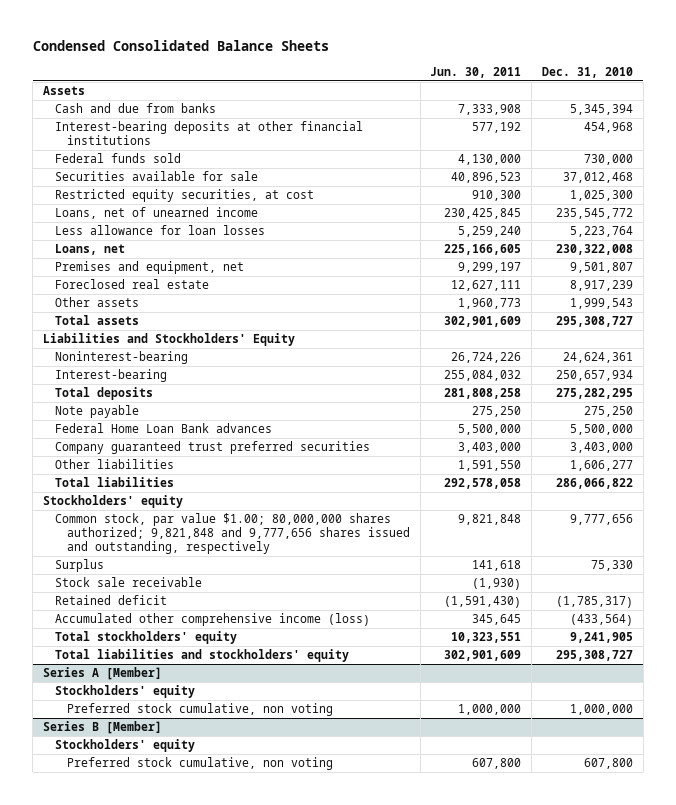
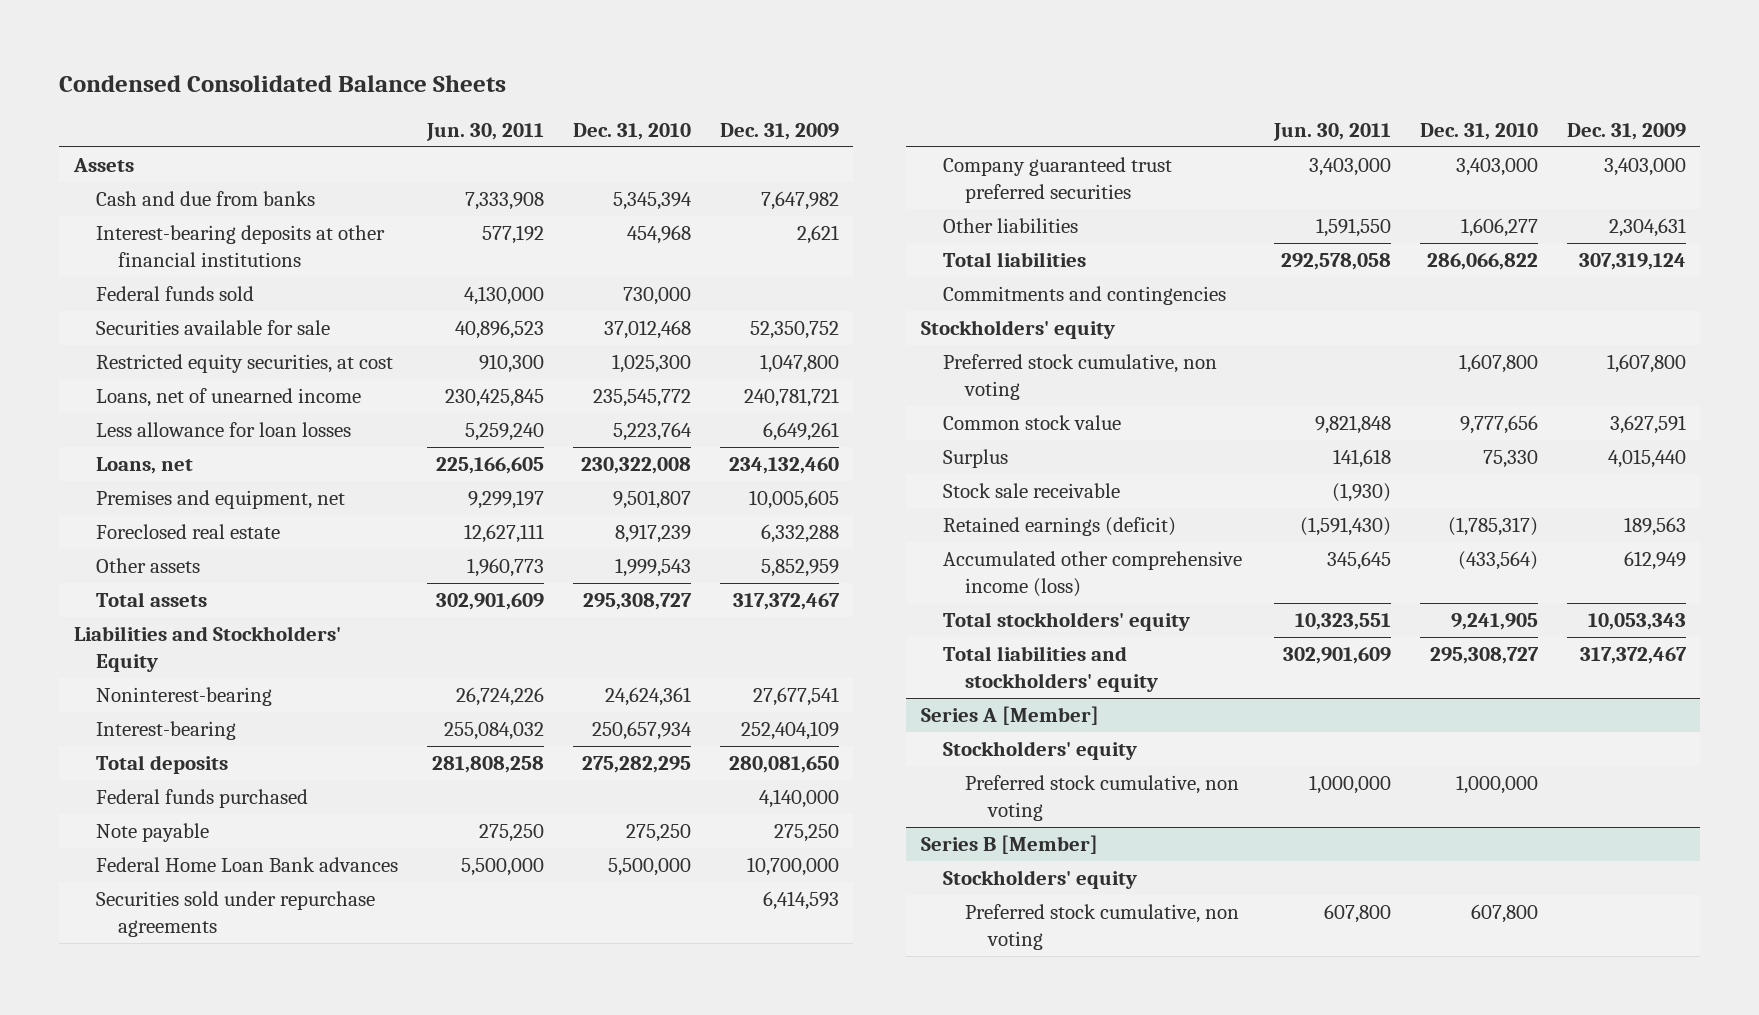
none -> [719,123,839,141] Dec. 31, 2009
none -> [95,789,308,809] Federal funds purchased
none -> [95,891,375,937] Securities sold under repurchase agreements
none -> [942,286,1226,306] Commitments and contingencies
none -> [942,354,1217,400] Preferred stock cumulative, non voting
[54,513,411,555] Common stock, par value $1.00; 80,000,000 shares authorized; 9,821,848 and 9,777,656 shares issued and outstanding, respectively -> [942,415,1121,431] Common stock value
[54,595,167,606] Retained deficit -> [942,517,1176,537] Retained earnings (deficit)

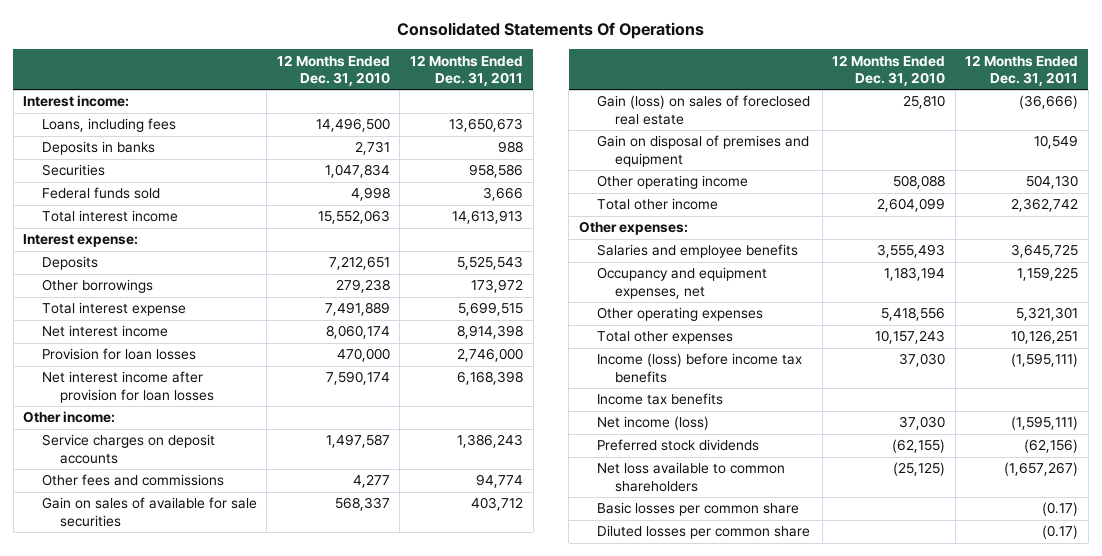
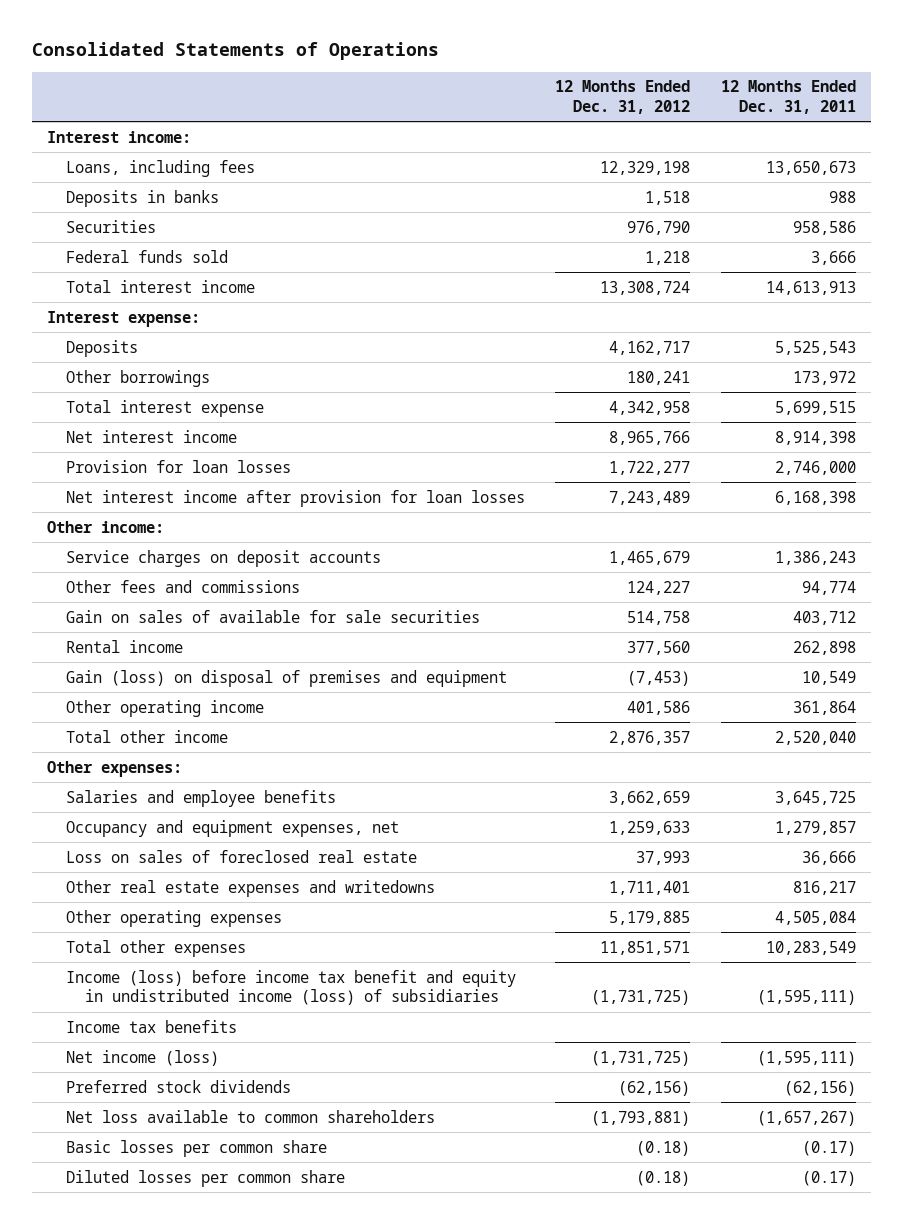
[396,22,704,40] Consolidated Statements Of Operations -> [31,42,439,61] Consolidated Statements of Operations
[276,54,390,87] 12 Months Ended Dec. 31, 2010 -> none
none -> [555,80,691,114] 12 Months Ended Dec. 31, 2012
[597,95,811,125] Gain (loss) on sales of foreclosed real estate -> none
none -> [65,639,183,653] Rental income
[597,135,810,167] Gain on disposal of premises and equipment -> [65,669,507,687] Gain (loss) on disposal of premises and equipment
[1026,175,1079,190] 504,130 -> [793,700,857,715] 361,864
[1011,198,1079,213] 2,362,742 -> [775,730,857,745] 2,520,040
[1017,267,1079,282] 1,159,225 -> [775,820,857,835] 1,279,857
none -> [65,849,417,863] Loss on sales of foreclosed real estate
none -> [65,879,435,897] Other real estate expenses and writedowns
[1016,307,1079,322] 5,321,301 -> [775,910,857,925] 4,505,084
[1011,330,1079,345] 10,126,251 -> [766,940,857,955] 10,283,549
[597,353,803,383] Income (loss) before income tax benefits -> [65,969,516,1006] Income (loss) before income tax benefit and equity in undistributed income (loss) of subsidiaries

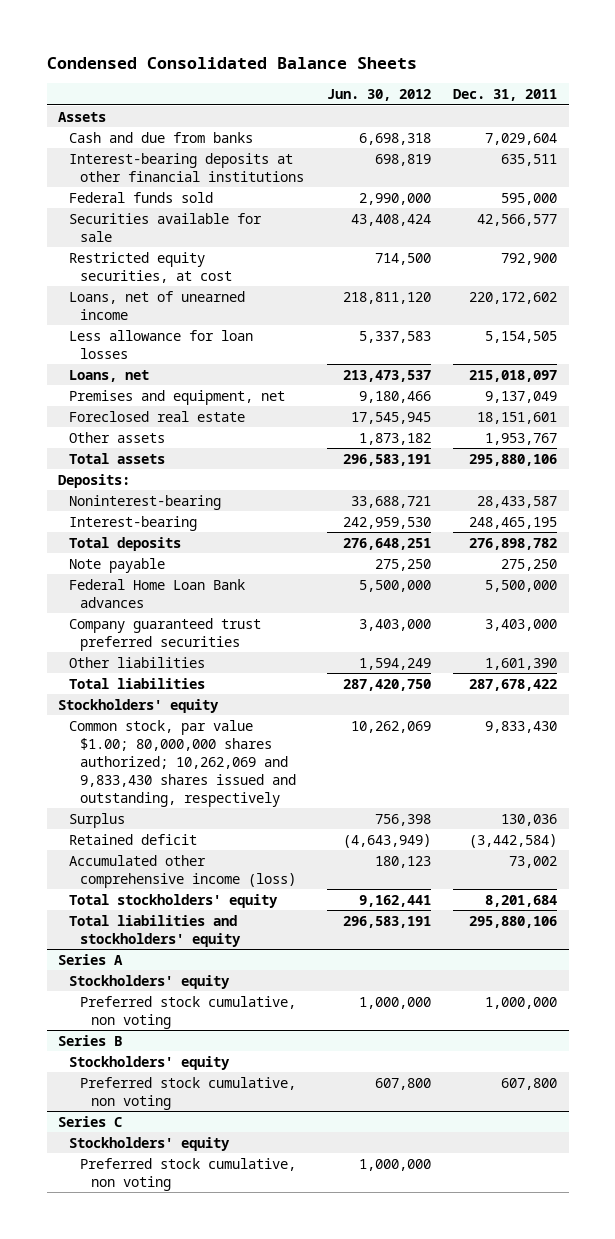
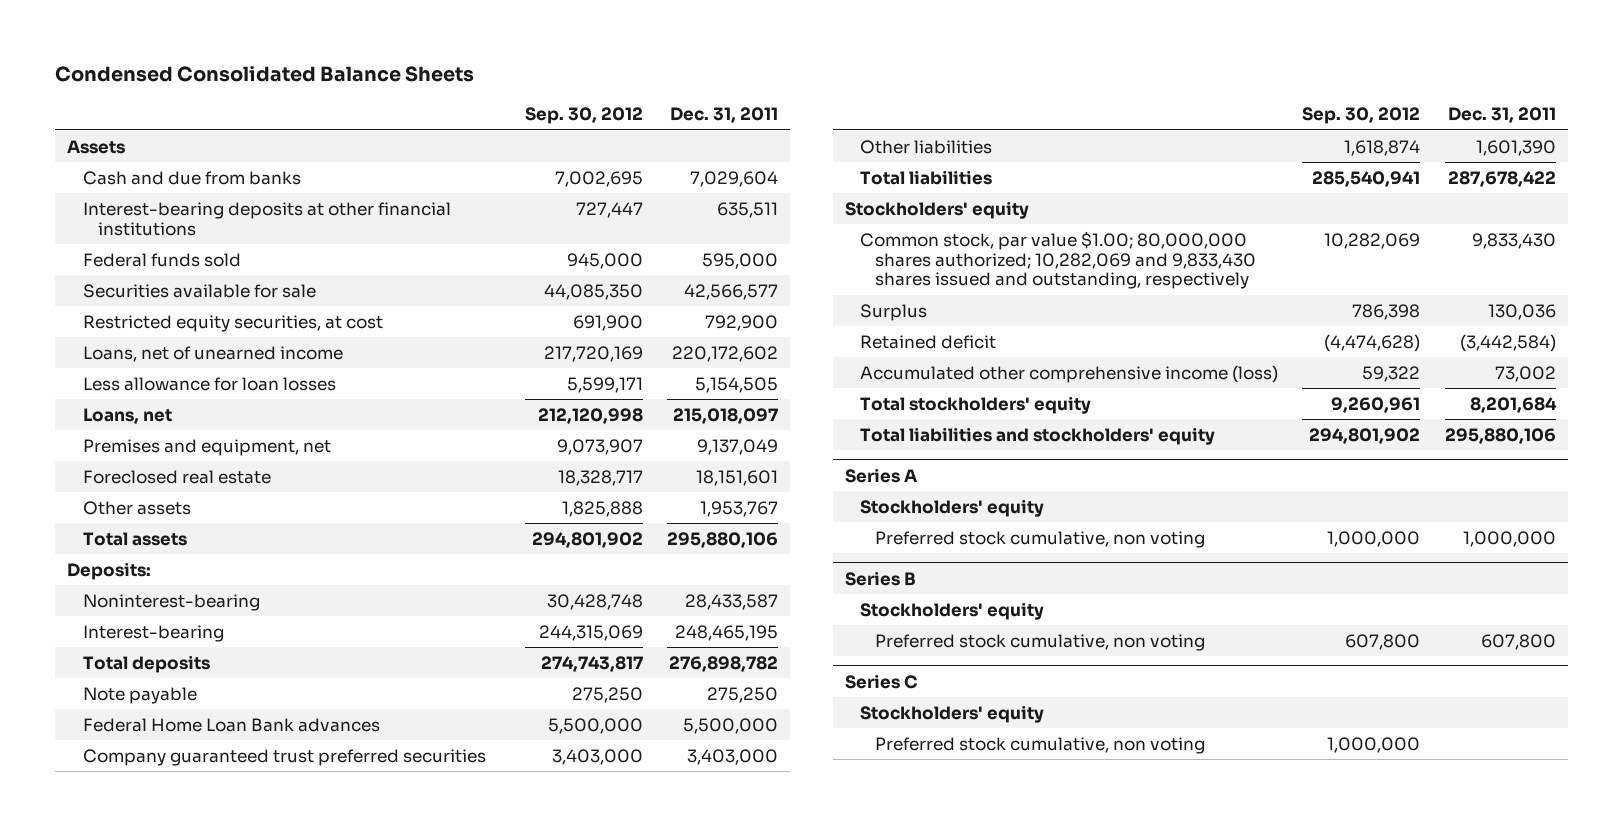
[326,88,431,101] Jun. 30, 2012 -> none
none -> [524,107,643,125] Sep. 30, 2012
[69,719,296,807] Common stock, par value $1.00; 80,000,000 shares authorized; 10,262,069 and 9,833,430 shares issued and outstanding, respectively -> [860,230,1257,290] Common stock, par value $1.00; 80,000,000 shares authorized; 10,282,069 and 9,833,430 shares issued and outstanding, respectively

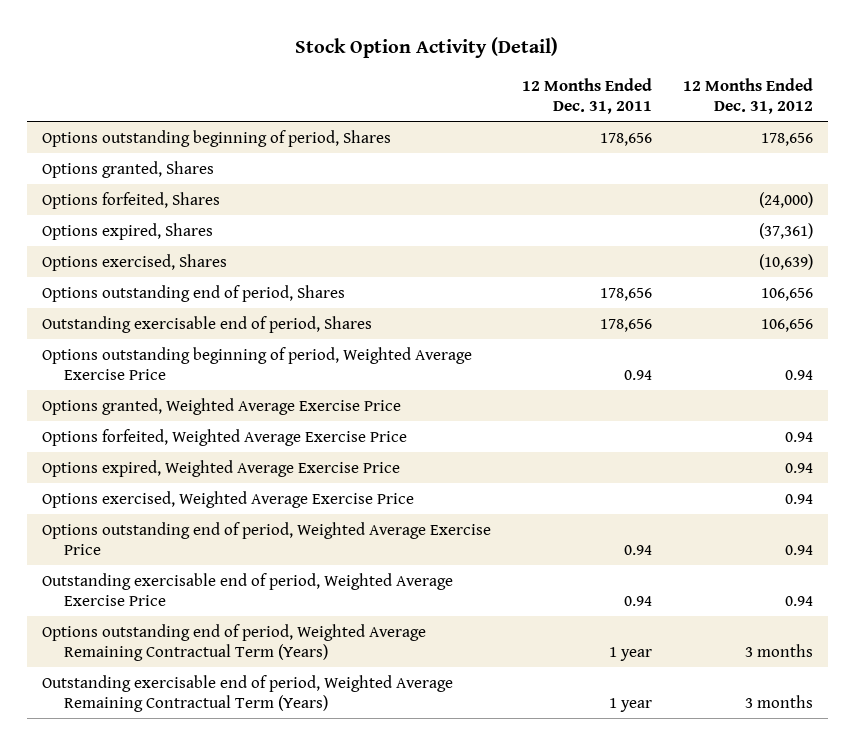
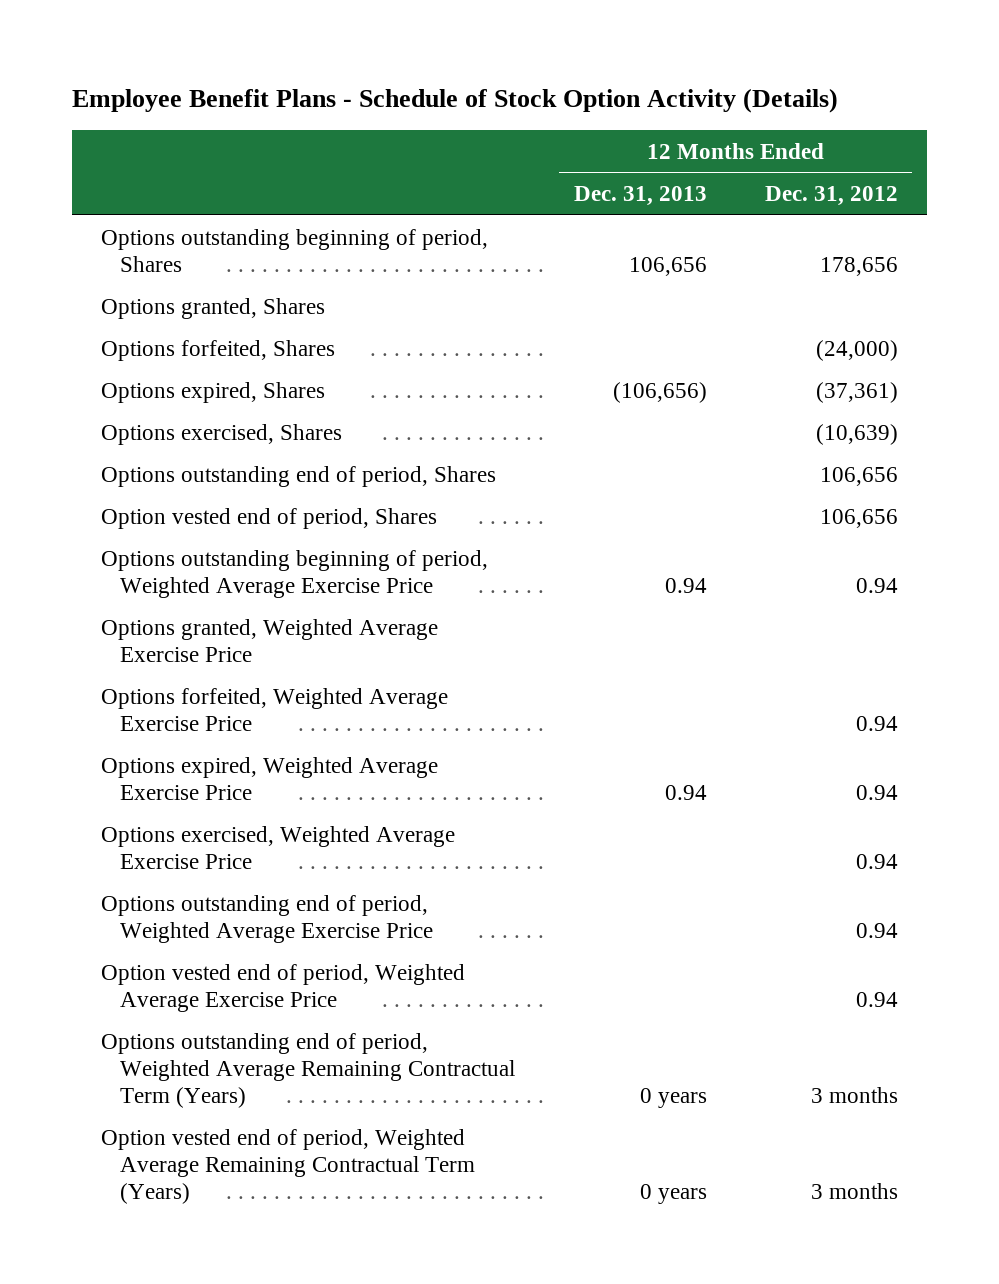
[295,37,559,59] Stock Option Activity (Detail) -> [72,88,839,114] Employee Benefit Plans - Schedule of Stock Option Activity (Details)
[521,77,652,114] 12 Months Ended Dec. 31, 2011 -> none
none -> [573,186,707,207] Dec. 31, 2013
[42,315,373,333] Outstanding exercisable end of period, Shares -> [101,507,438,529] Option vested end of period, Shares
[42,572,454,606] Outstanding exercisable end of period, Weighted Average Exercise Price -> [101,963,466,1012] Option vested end of period, Weighted Average Exercise Price
[42,674,454,712] Outstanding exercisable end of period, Weighted Average Remaining Contractual Term (Years) -> [101,1128,476,1204] Option vested end of period, Weighted Average Remaining Contractual Term (Years)

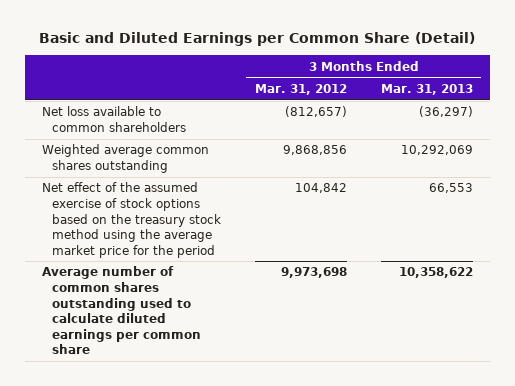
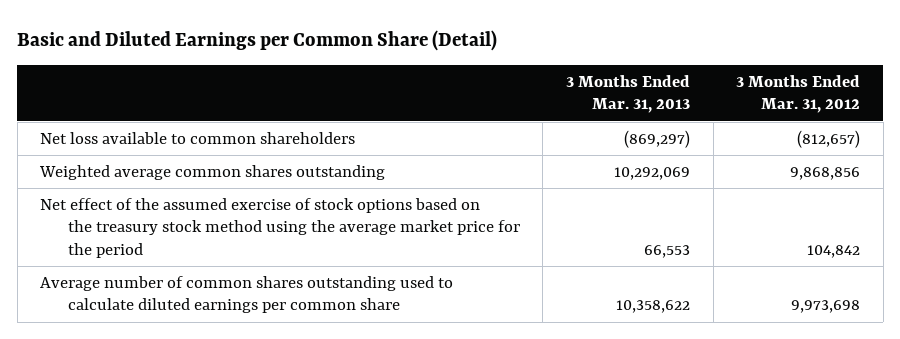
[418,106,473,118] (36,297) -> [624,129,691,148] (869,297)

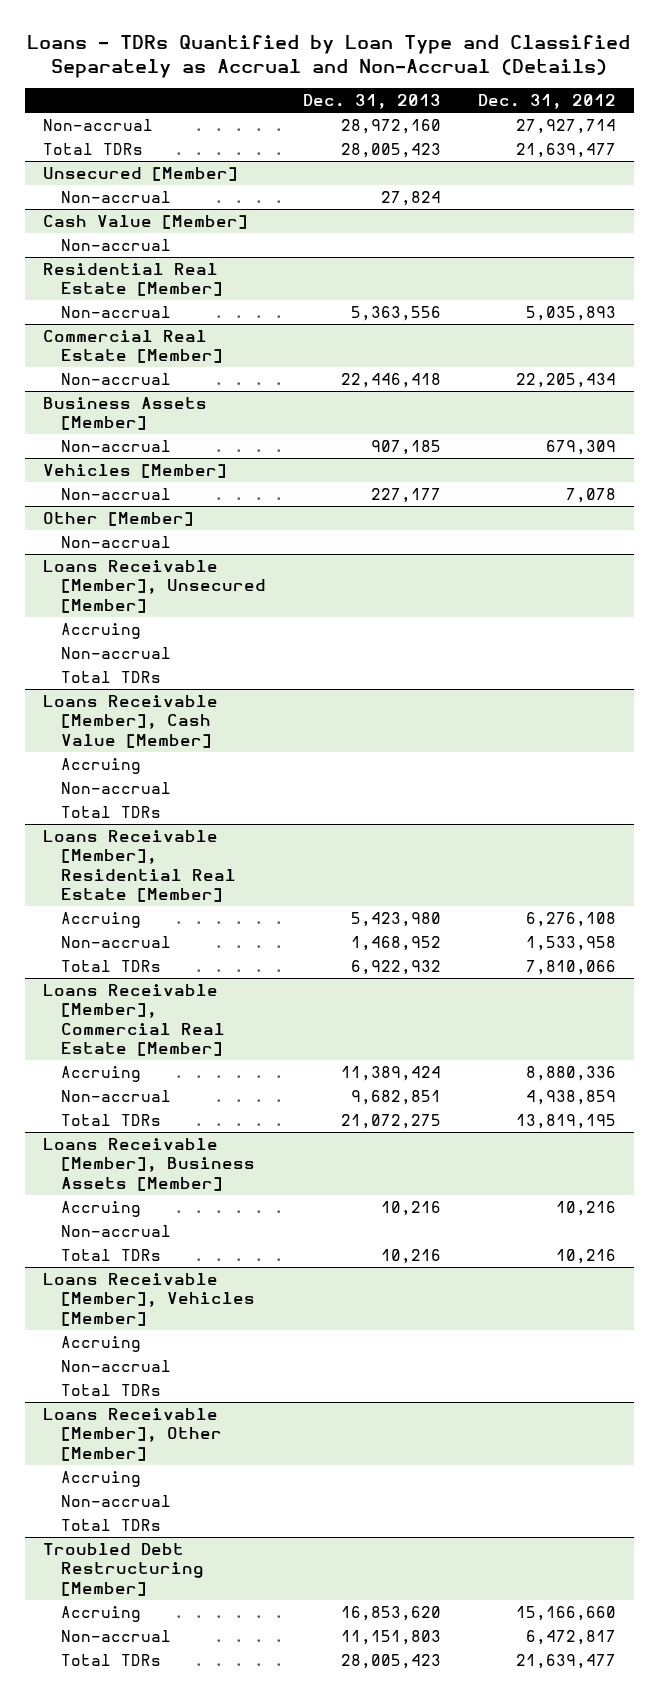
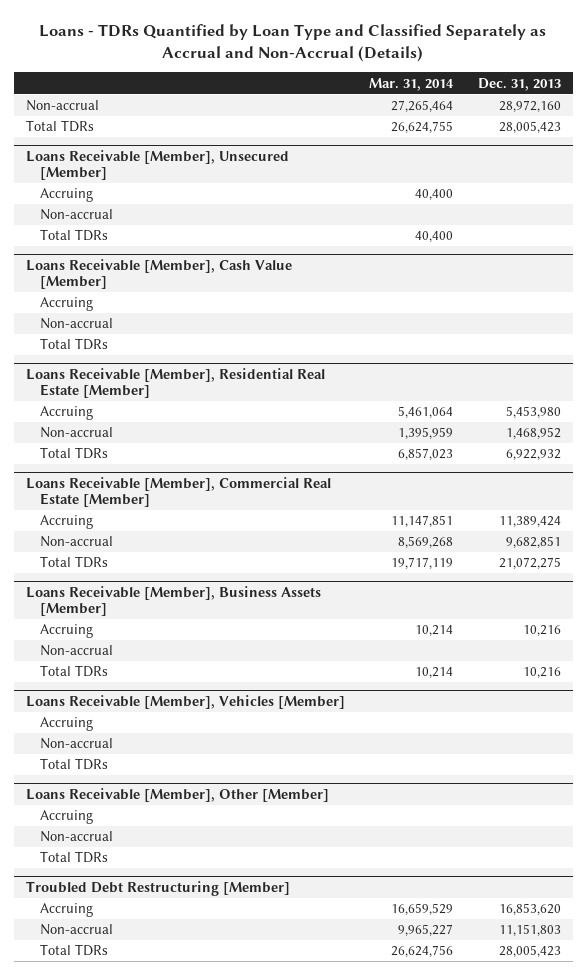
[477,94,616,110] Dec. 31, 2012 -> none
none -> [369,77,455,91] Mar. 31, 2014
[43,166,239,181] Unsecured [Member] -> none
[61,190,172,203] Non-accrual -> none
[43,214,249,229] Cash Value [Member] -> none
[61,238,172,251] Non-accrual -> none
[43,262,224,297] Residential Real Estate [Member] -> none
[61,305,172,318] Non-accrual -> none
[43,329,224,364] Commercial Real Estate [Member] -> none
[61,372,172,385] Non-accrual -> none
[43,396,208,431] Business Assets [Member] -> none
[61,439,172,452] Non-accrual -> none
[43,463,228,478] Vehicles [Member] -> none
[61,487,172,500] Non-accrual -> none
[43,511,195,526] Other [Member] -> none
[61,535,172,548] Non-accrual -> none
[350,911,441,927] 5,423,980 -> [505,406,561,420] 5,453,980

